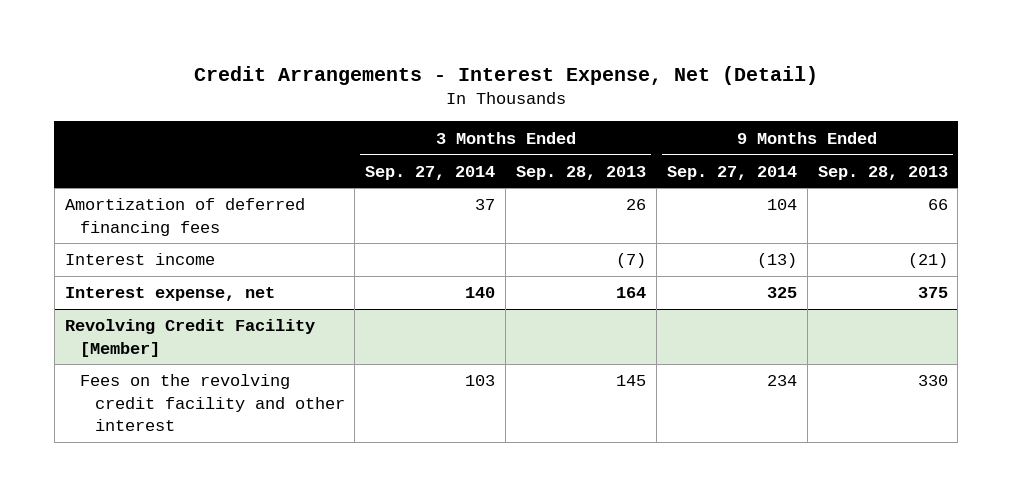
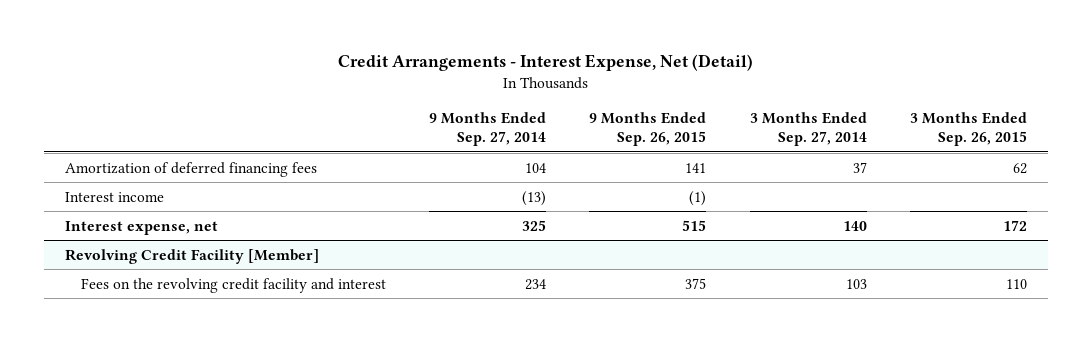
[516,165,647,180] Sep. 28, 2013 -> none
[817,165,948,180] Sep. 28, 2013 -> none
none -> [589,112,707,147] 9 Months Ended Sep. 26, 2015
none -> [909,112,1027,147] 3 Months Ended Sep. 26, 2015
[79,374,345,431] Fees on the revolving credit facility and other interest -> [81,277,387,293] Fees on the revolving credit facility and interest

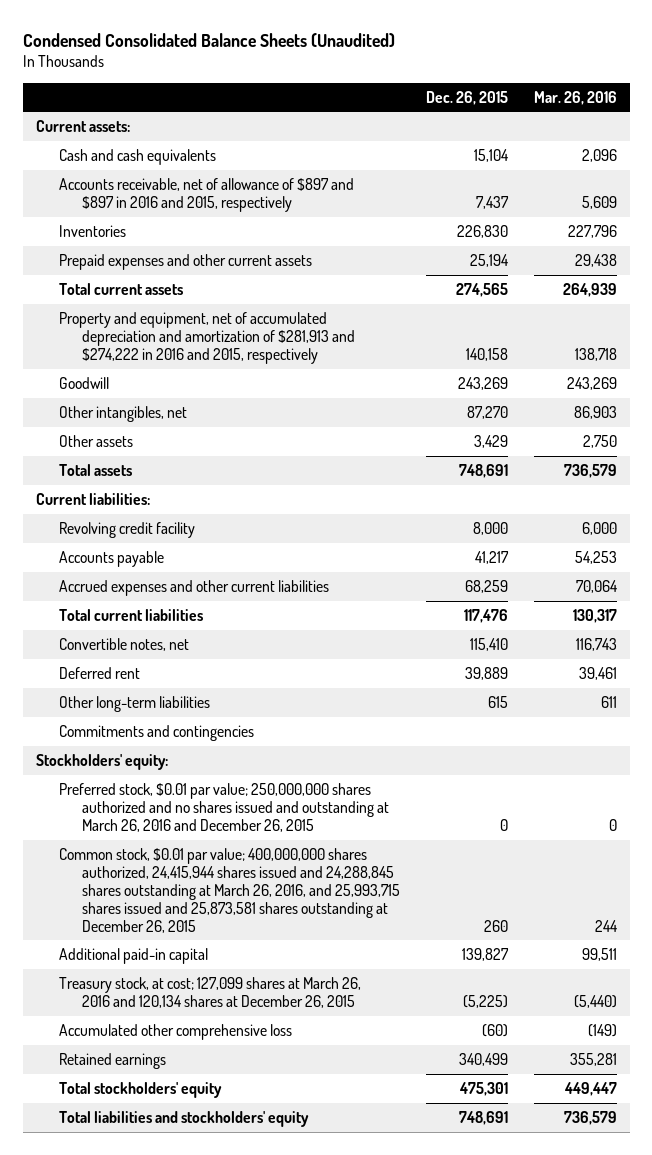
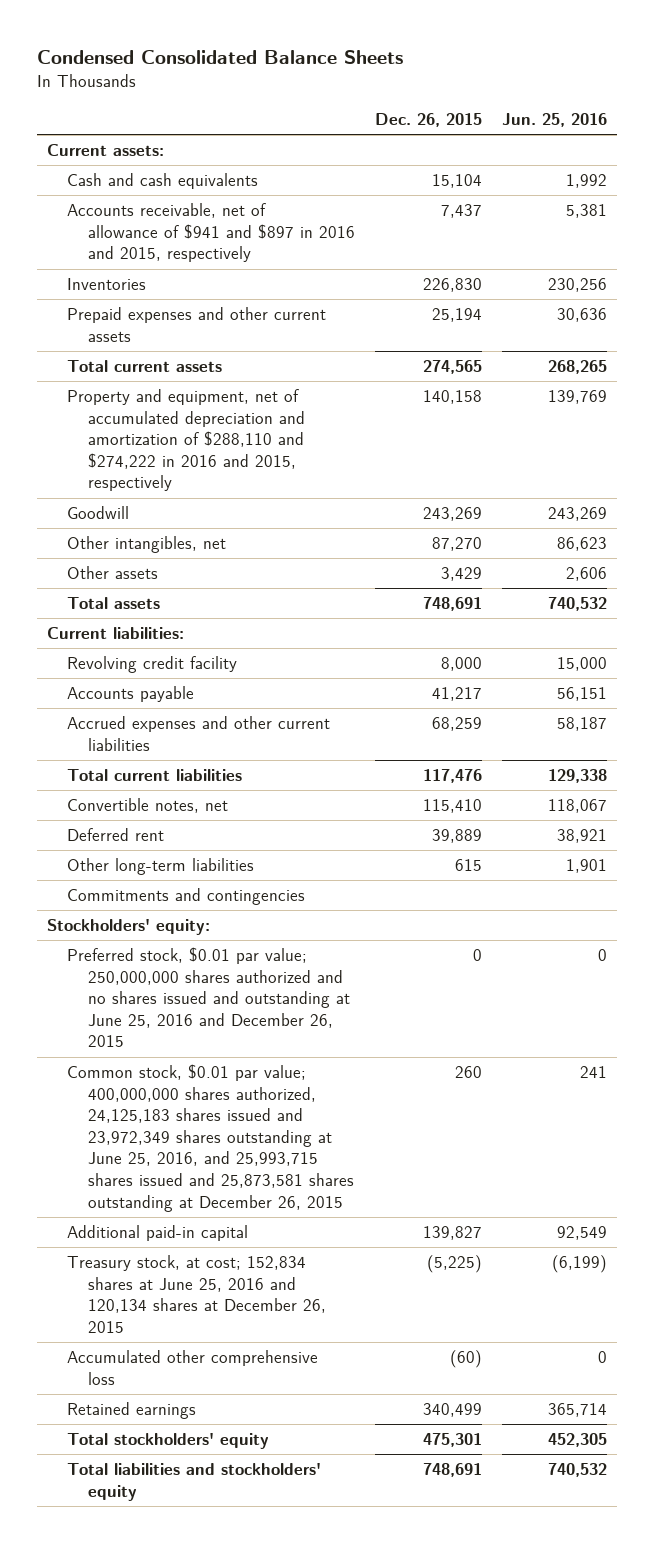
[22,32,395,47] Condensed Consolidated Balance Sheets (Unaudited) -> [36,49,403,64] Condensed Consolidated Balance Sheets
[533,90,617,105] Mar. 26, 2016 -> none
none -> [501,113,607,128] Jun. 25, 2016
[58,177,354,212] Accounts receivable, net of allowance of $897 and $897 in 2016 and 2015, respectively -> [67,203,355,263] Accounts receivable, net of allowance of $941 and $897 in 2016 and 2015, respectively
[58,311,356,364] Property and equipment, net of accumulated depreciation and amortization of $281,913 and $274,222 in 2016 and 2015, respectively -> [67,389,305,492] Property and equipment, net of accumulated depreciation and amortization of $288,110 and $274,222 in 2016 and 2015, respectively
[58,782,390,832] Preferred stock, $0.01 par value; 250,000,000 shares authorized and no shares issued and outstanding at March 26, 2016 and December 26, 2015 -> [67,947,350,1048] Preferred stock, $0.01 par value; 250,000,000 shares authorized and no shares issued and outstanding at June 25, 2016 and December 26, 2015
[58,847,401,933] Common stock, $0.01 par value; 400,000,000 shares authorized, 24,415,944 shares issued and 24,288,845 shares outstanding at March 26, 2016, and 25,993,715 shares issued and 25,873,581 shares outstanding at December 26, 2015 -> [67,1064,354,1212] Common stock, $0.01 par value; 400,000,000 shares authorized, 24,125,183 shares issued and 23,972,349 shares outstanding at June 25, 2016, and 25,993,715 shares issued and 25,873,581 shares outstanding at December 26, 2015
[58,976,361,1008] Treasury stock, at cost; 127,099 shares at March 26, 2016 and 120,134 shares at December 26, 2015 -> [67,1255,326,1333] Treasury stock, at cost; 152,834 shares at June 25, 2016 and 120,134 shares at December 26, 2015

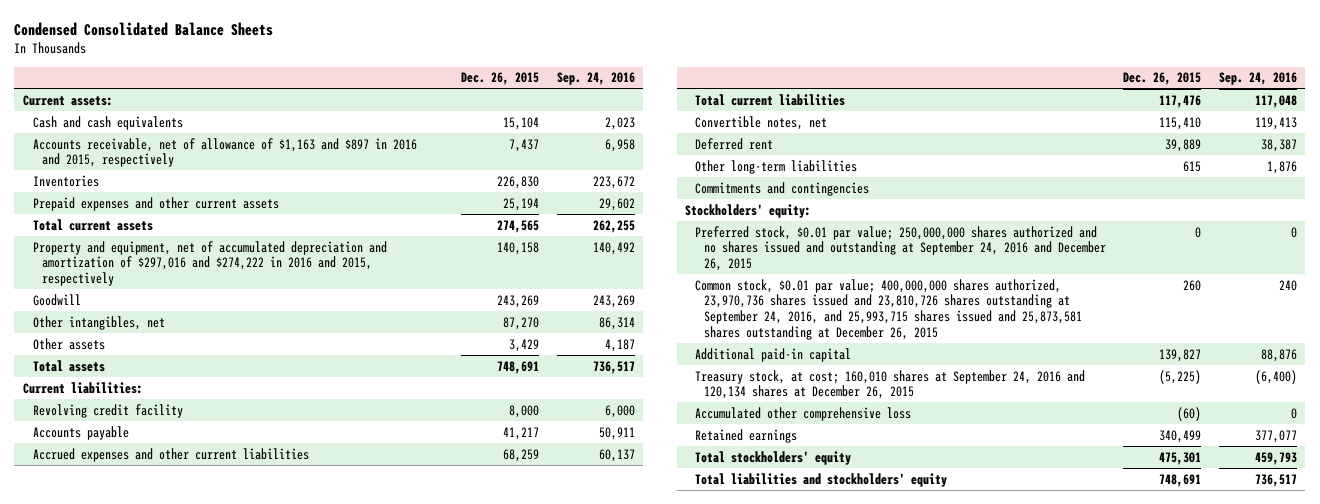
[501,113,607,128] Jun. 25, 2016 -> none
none -> [556,72,635,86] Sep. 24, 2016
[67,203,355,263] Accounts receivable, net of allowance of $941 and $897 in 2016 and 2015, respectively -> [32,137,417,168] Accounts receivable, net of allowance of $1,163 and $897 in 2016 and 2015, respectively
[67,389,305,492] Property and equipment, net of accumulated depreciation and amortization of $288,110 and $274,222 in 2016 and 2015, respectively -> [32,240,387,286] Property and equipment, net of accumulated depreciation and amortization of $297,016 and $274,222 in 2016 and 2015, respectively
[67,947,350,1048] Preferred stock, $0.01 par value; 250,000,000 shares authorized and no shares issued and outstanding at June 25, 2016 and December 26, 2015 -> [694,225,1107,271] Preferred stock, $0.01 par value; 250,000,000 shares authorized and no shares issued and outstanding at September 24, 2016 and December 26, 2015
[67,1064,354,1212] Common stock, $0.01 par value; 400,000,000 shares authorized, 24,125,183 shares issued and 23,972,349 shares outstanding at June 25, 2016, and 25,993,715 shares issued and 25,873,581 shares outstanding at December 26, 2015 -> [694,278,1083,340] Common stock, $0.01 par value; 400,000,000 shares authorized, 23,970,736 shares issued and 23,810,726 shares outstanding at September 24, 2016, and 25,993,715 shares issued and 25,873,581 shares outstanding at December 26, 2015
[67,1255,326,1333] Treasury stock, at cost; 152,834 shares at June 25, 2016 and 120,134 shares at December 26, 2015 -> [694,369,1085,400] Treasury stock, at cost; 160,010 shares at September 24, 2016 and 120,134 shares at December 26, 2015

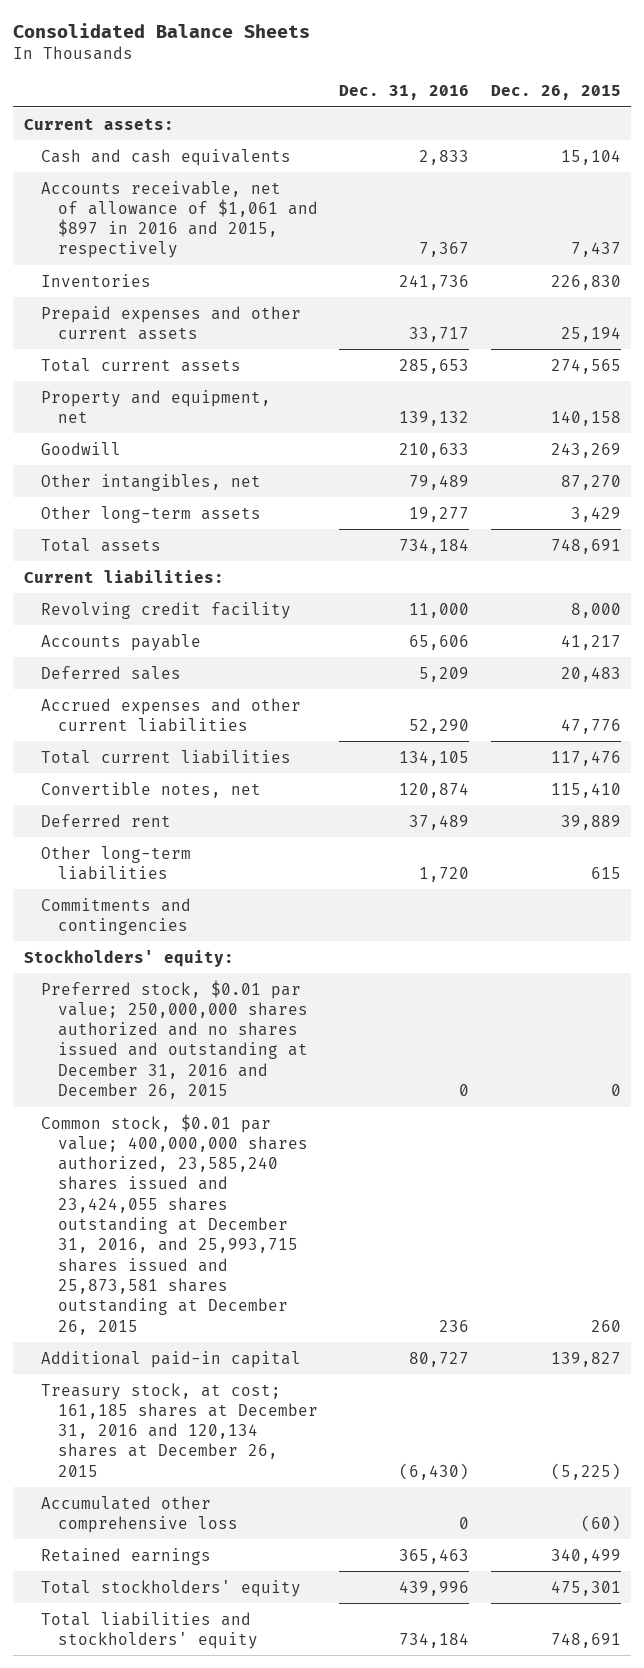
[14,22,274,37] Condensed Consolidated Balance Sheets -> [13,22,311,38] Consolidated Balance Sheets
[556,72,635,86] Sep. 24, 2016 -> none
none -> [339,84,470,100] Dec. 31, 2016
[32,137,417,168] Accounts receivable, net of allowance of $1,163 and $897 in 2016 and 2015, respectively -> [40,180,319,259] Accounts receivable, net of allowance of $1,061 and $897 in 2016 and 2015, respectively
[32,240,387,286] Property and equipment, net of accumulated depreciation and amortization of $297,016 and $274,222 in 2016 and 2015, respectively -> [40,389,271,423] Property and equipment, net
[32,337,105,350] Other assets -> [40,505,261,523] Other long-term assets
none -> [40,665,181,680] Deferred sales
[503,448,540,462] 68,259 -> [560,718,621,734] 47,776
[694,225,1107,271] Preferred stock, $0.01 par value; 250,000,000 shares authorized and no shares issued and outstanding at September 24, 2016 and December 26, 2015 -> [40,979,309,1100] Preferred stock, $0.01 par value; 250,000,000 shares authorized and no shares issued and outstanding at December 31, 2016 and December 26, 2015
[694,278,1083,340] Common stock, $0.01 par value; 400,000,000 shares authorized, 23,970,736 shares issued and 23,810,726 shares outstanding at September 24, 2016, and 25,993,715 shares issued and 25,873,581 shares outstanding at December 26, 2015 -> [40,1113,309,1335] Common stock, $0.01 par value; 400,000,000 shares authorized, 23,585,240 shares issued and 23,424,055 shares outstanding at December 31, 2016, and 25,993,715 shares issued and 25,873,581 shares outstanding at December 26, 2015
[694,369,1085,400] Treasury stock, at cost; 160,010 shares at September 24, 2016 and 120,134 shares at December 26, 2015 -> [40,1382,319,1477] Treasury stock, at cost; 161,185 shares at December 31, 2016 and 120,134 shares at December 26, 2015

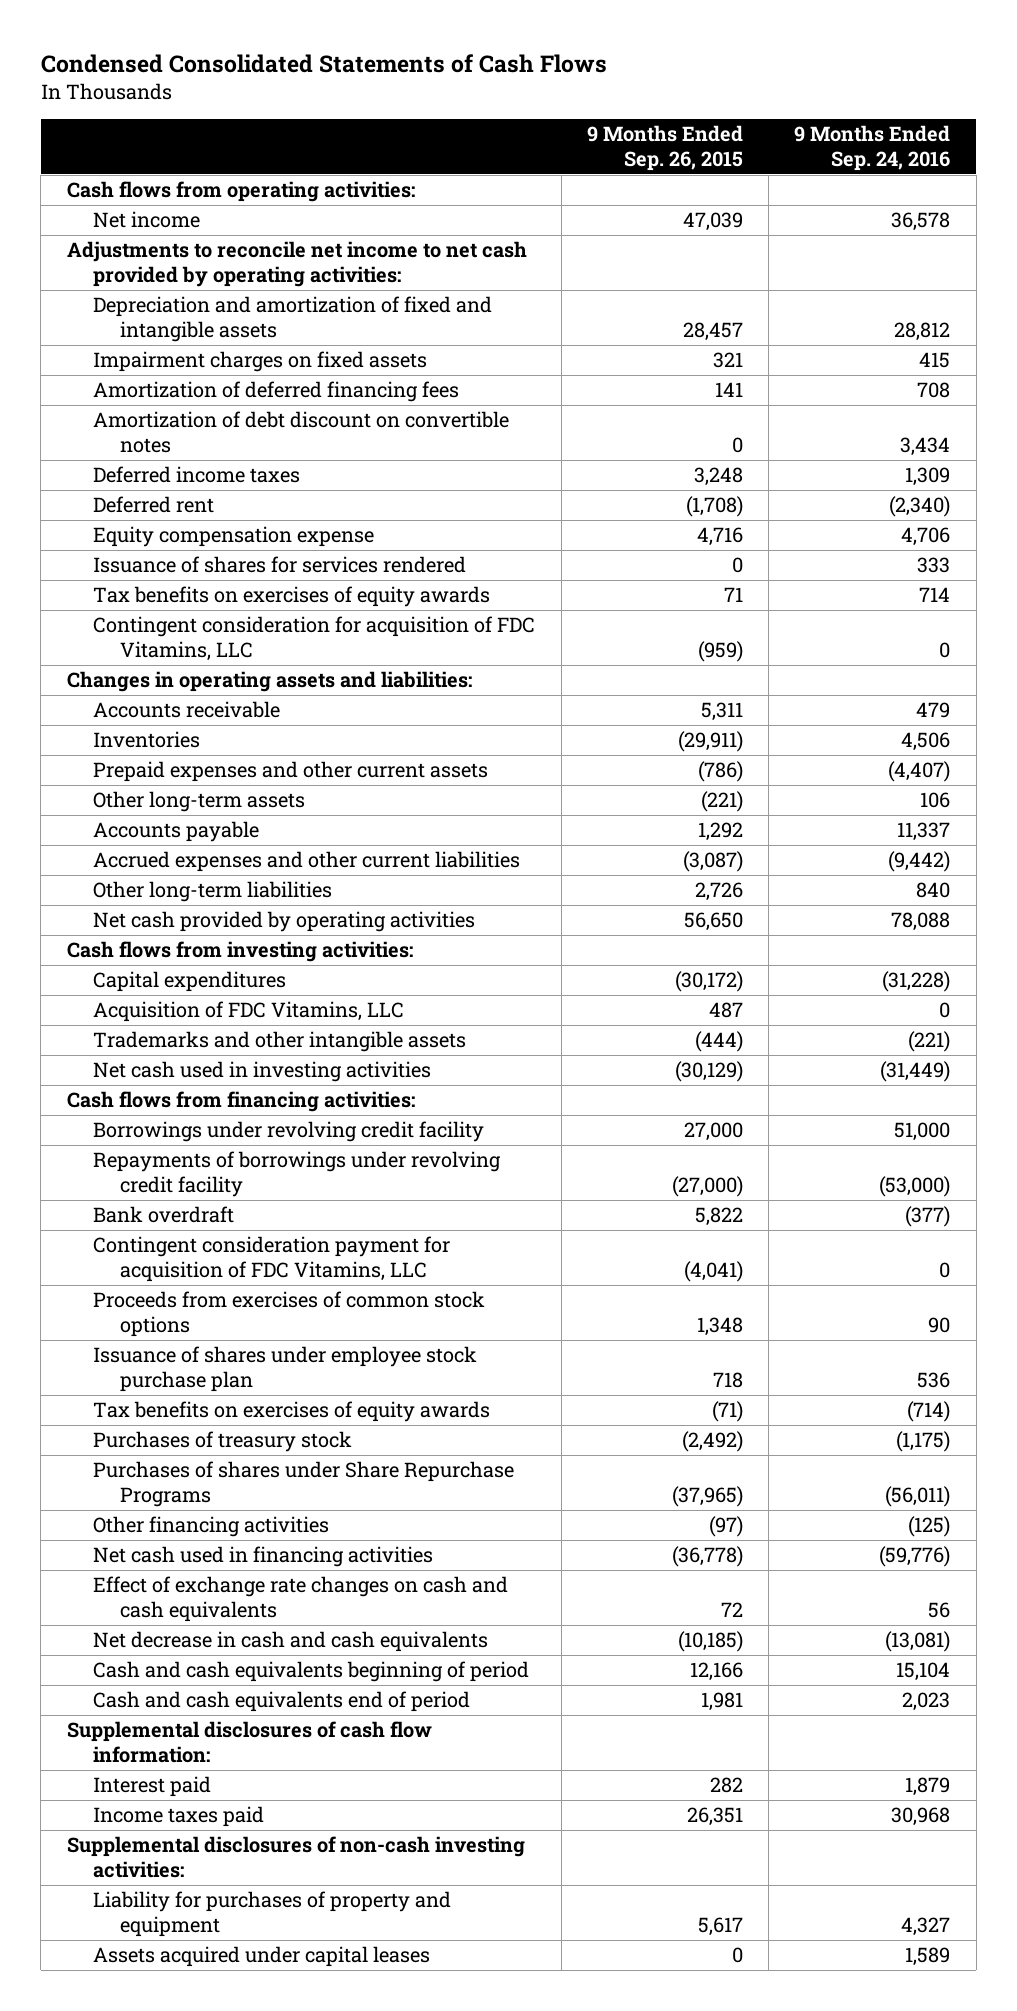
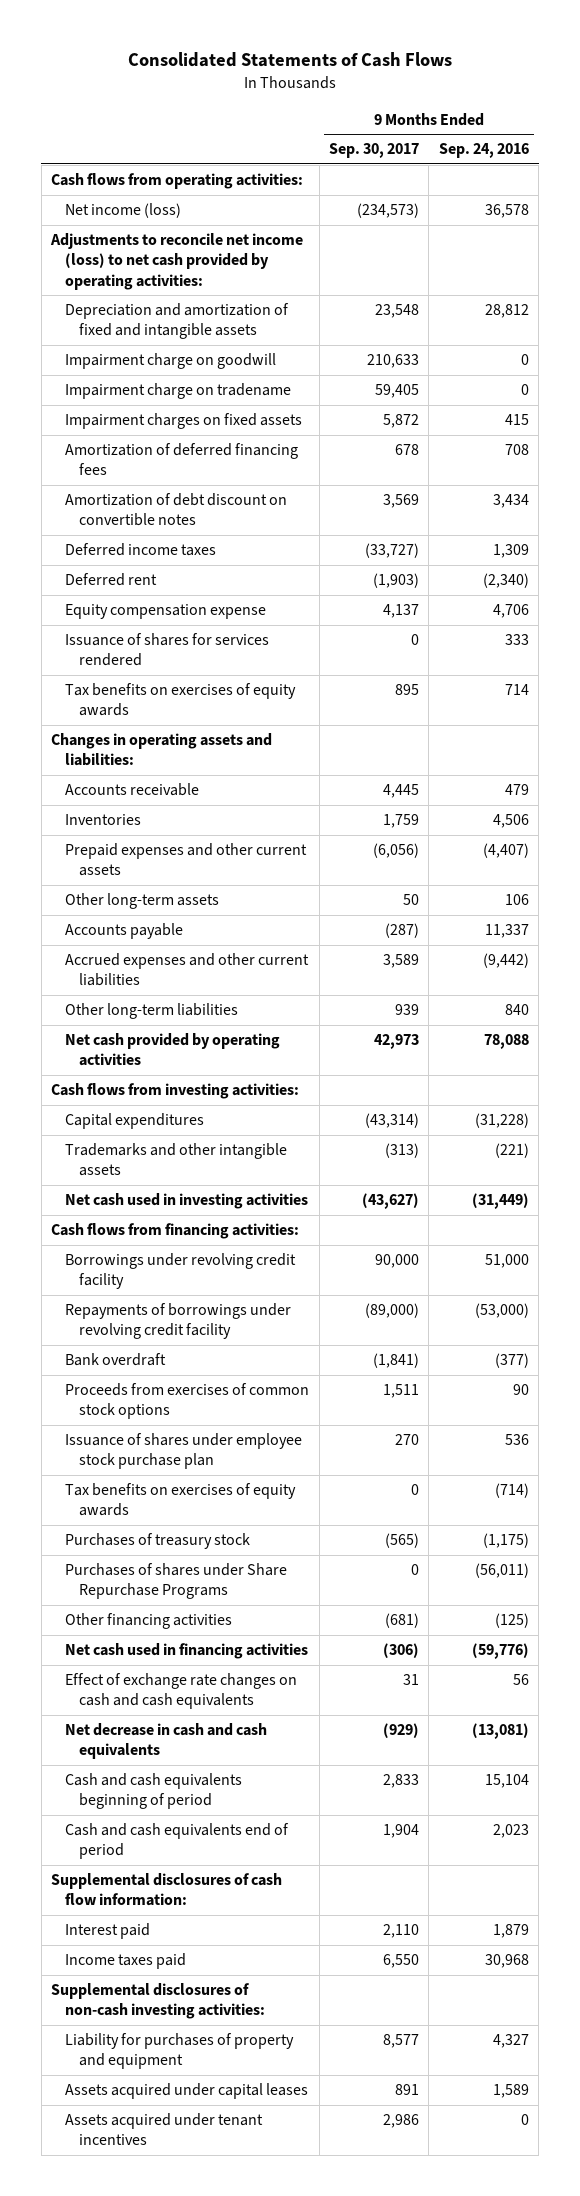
[40,53,607,73] Condensed Consolidated Statements of Cash Flows -> [127,52,452,68] Consolidated Statements of Cash Flows
[586,125,743,171] 9 Months Ended Sep. 26, 2015 -> none
none -> [328,143,419,159] Sep. 30, 2017
[93,211,201,229] Net income -> [65,203,182,219] Net income (loss)
[66,241,527,287] Adjustments to reconcile net income to net cash provided by operating activities: -> [50,233,304,290] Adjustments to reconcile net income (loss) to net cash provided by operating activities:
none -> [65,353,277,370] Impairment charge on goodwill
none -> [65,383,292,400] Impairment charge on tradename
[93,616,536,661] Contingent consideration for acquisition of FDC Vitamins, LLC -> none
[93,1001,405,1023] Acquisition of FDC Vitamins, LLC -> none
[93,1236,451,1282] Contingent consideration payment for acquisition of FDC Vitamins, LLC -> none
none -> [65,2113,264,2146] Assets acquired under tenant incentives

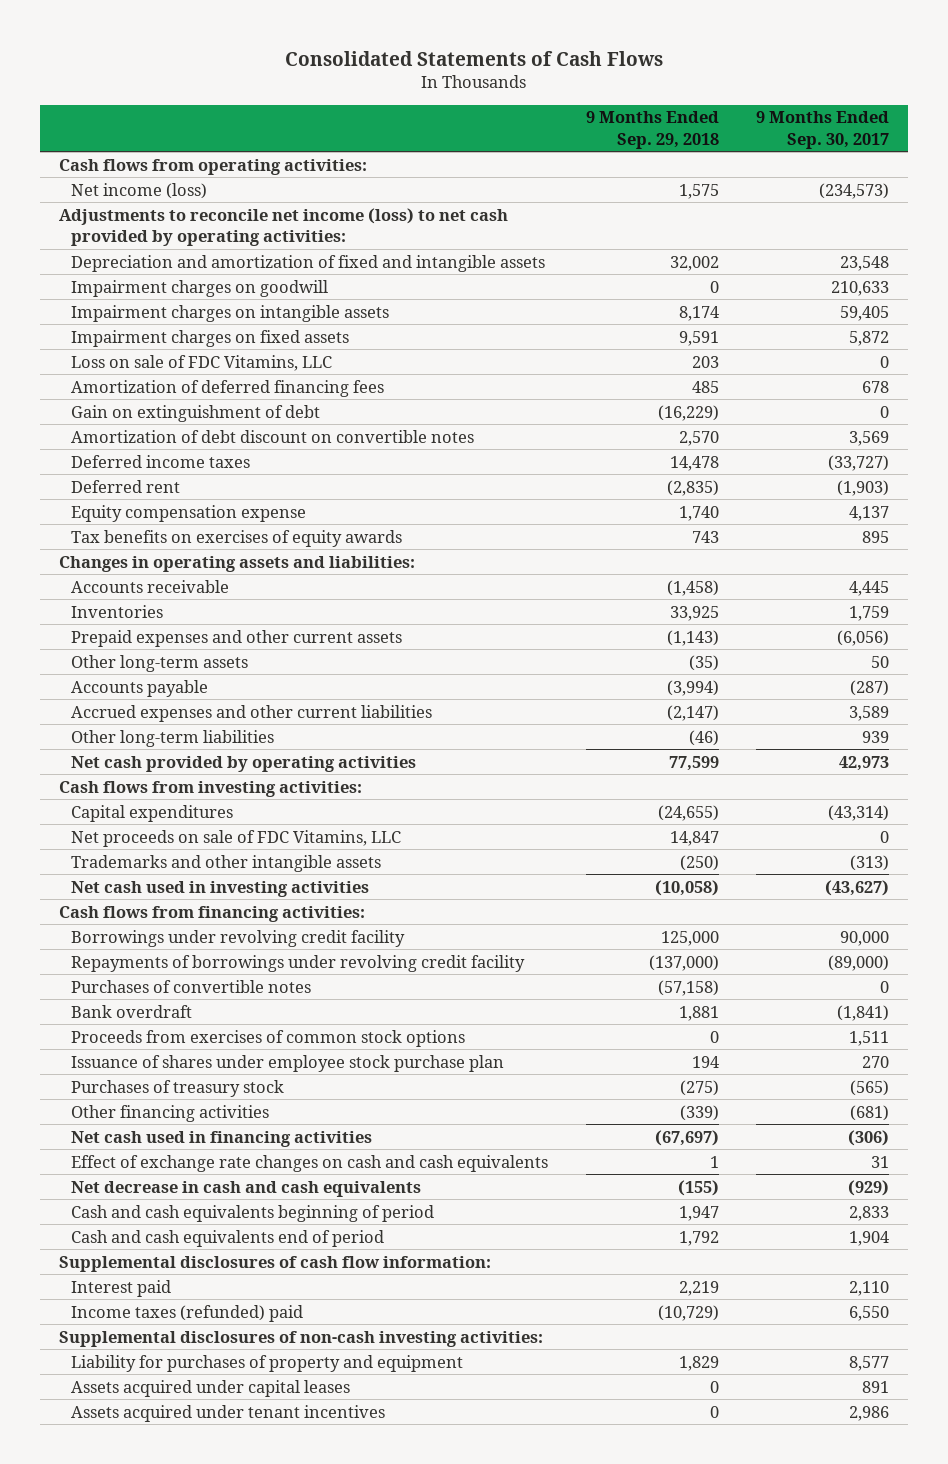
[438,143,529,159] Sep. 24, 2016 -> none
none -> [585,111,719,149] 9 Months Ended Sep. 29, 2018
[65,353,277,370] Impairment charge on goodwill -> [71,279,329,297] Impairment charges on goodwill
[65,383,292,400] Impairment charge on tradename -> [71,304,390,322] Impairment charges on intangible assets
none -> [71,354,333,371] Loss on sale of FDC Vitamins, LLC
none -> [71,404,321,422] Gain on extinguishment of debt
[65,633,270,667] Issuance of shares for services rendered -> none
none -> [71,829,402,847] Net proceeds on sale of FDC Vitamins, LLC
none -> [71,979,312,993] Purchases of convertible notes
[65,1483,297,1517] Tax benefits on exercises of equity awards -> none
[65,1563,288,1600] Purchases of shares under Share Repurchase Programs -> none
[65,1953,187,1970] Income taxes paid -> [71,1304,304,1322] Income taxes (refunded) paid

